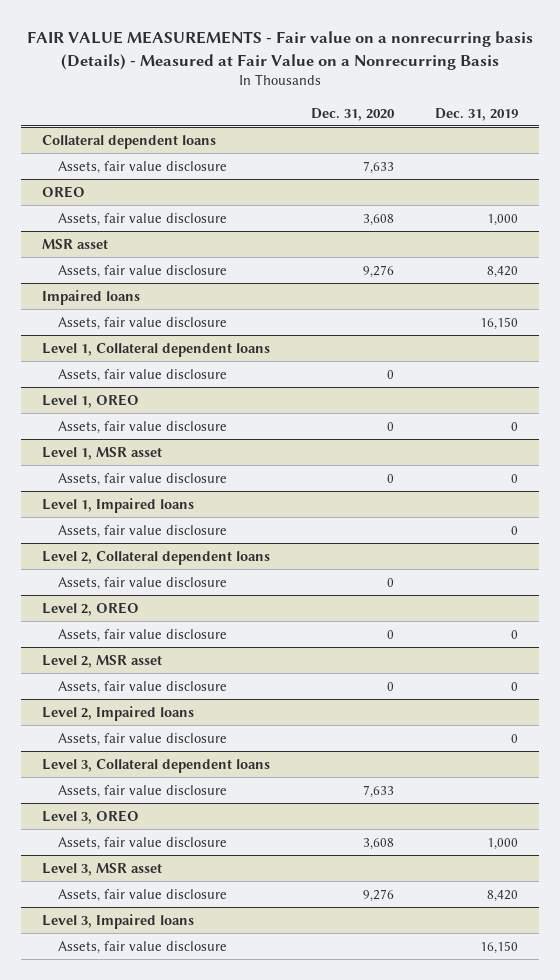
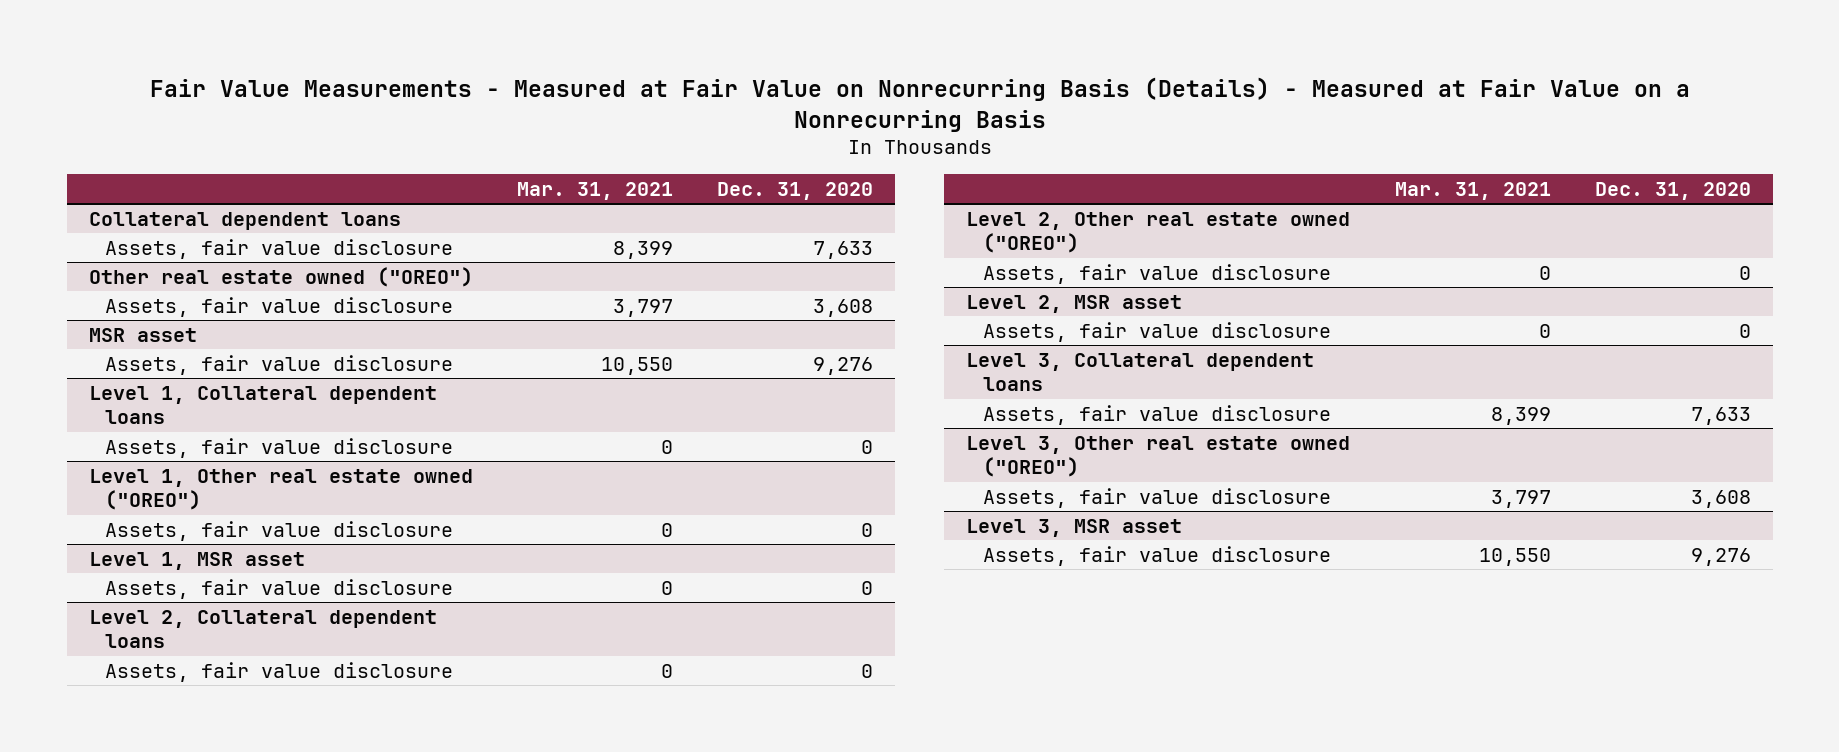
[26,31,533,70] FAIR VALUE MEASUREMENTS - Fair value on a nonrecurring basis (Details) - Measured at Fair Value on a Nonrecurring Basis -> [149,77,1690,132] Fair Value Measurements - Measured at Fair Value on Nonrecurring Basis (Details) - Measured at Fair Value on a Nonrecurring Basis
[435,107,519,121] Dec. 31, 2019 -> none
none -> [516,181,673,200] Mar. 31, 2021
[41,185,85,198] OREO -> [88,266,473,287] Other real estate owned ("OREO")
[41,289,140,305] Impaired loans -> none
[58,316,228,330] Assets, fair value disclosure -> none
[41,393,139,408] Level 1, OREO -> none
none -> [88,468,473,511] Level 1, Other real estate owned ("OREO")
[41,497,194,513] Level 1, Impaired loans -> none
[58,524,228,538] Assets, fair value disclosure -> none
[41,601,139,616] Level 2, OREO -> none
none -> [966,211,1351,254] Level 2, Other real estate owned ("OREO")
[41,705,194,721] Level 2, Impaired loans -> none
[58,732,228,746] Assets, fair value disclosure -> none
[41,809,139,824] Level 3, OREO -> none
none -> [966,435,1351,478] Level 3, Other real estate owned ("OREO")
[41,913,194,929] Level 3, Impaired loans -> none
[58,940,228,954] Assets, fair value disclosure -> none

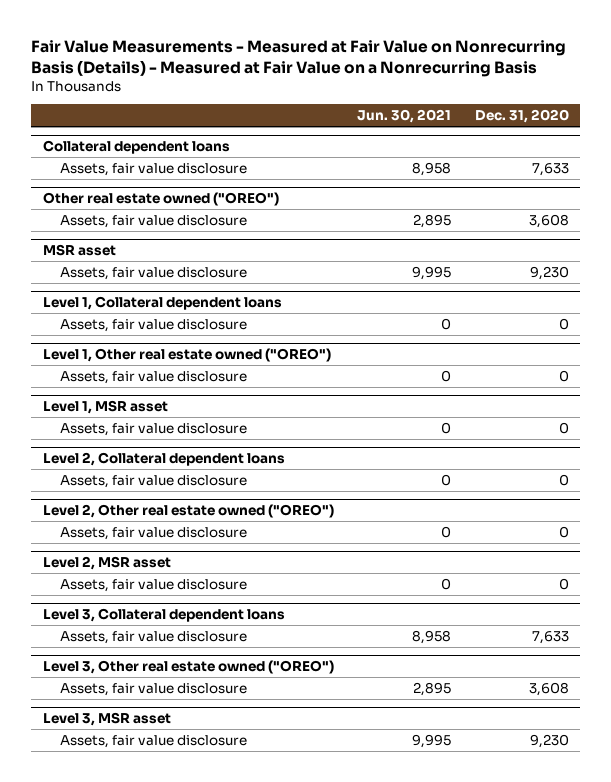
[516,181,673,200] Mar. 31, 2021 -> none
none -> [357,109,452,124] Jun. 30, 2021
[812,356,873,375] 9,276 -> [529,265,569,280] 9,230
[1690,547,1751,566] 9,276 -> [529,733,569,748] 9,230

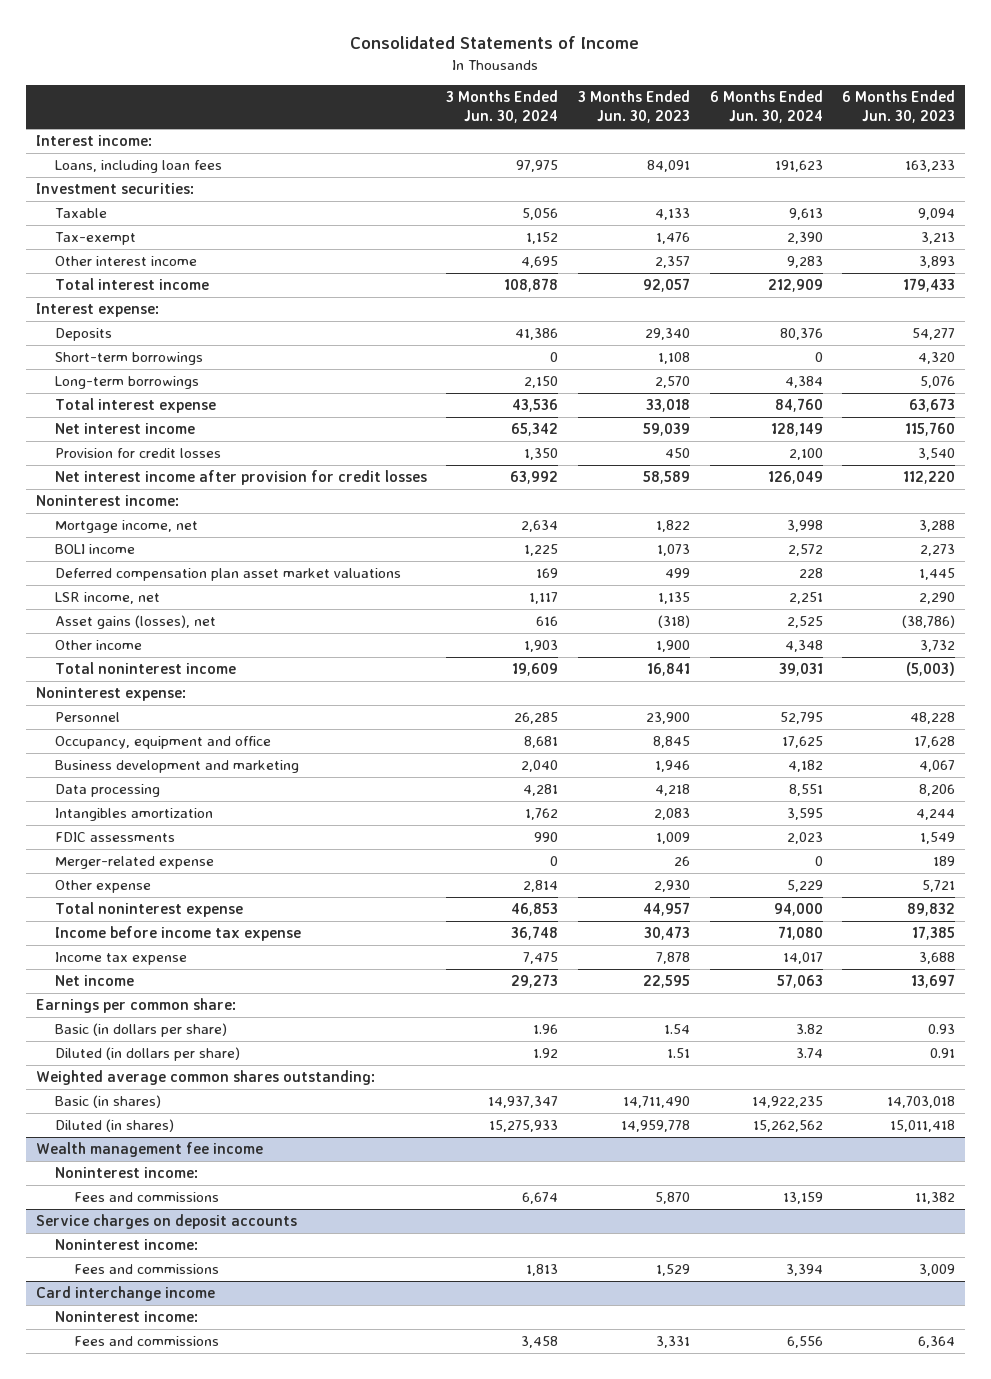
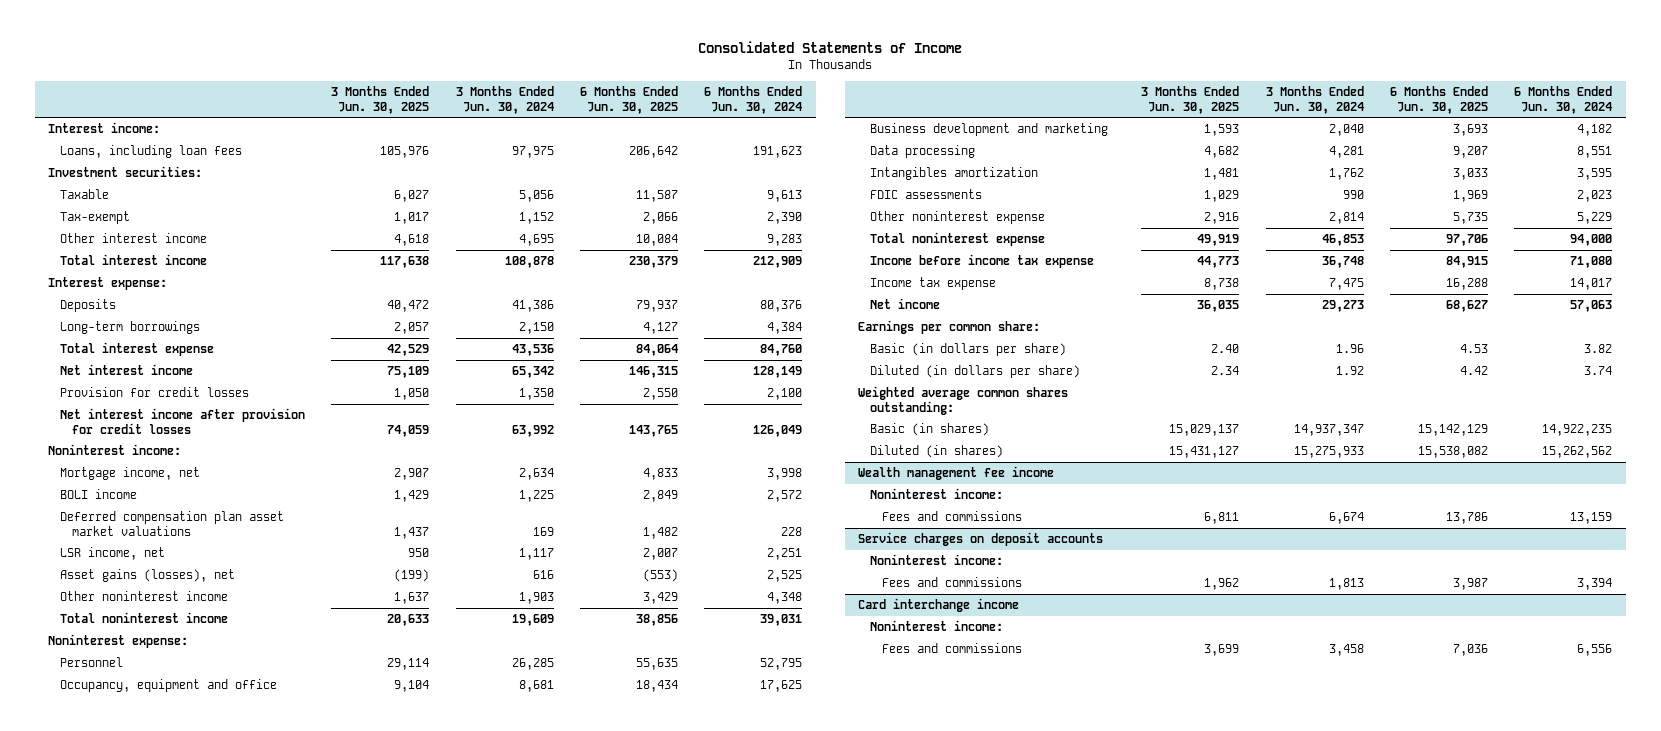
[578,90,691,124] 3 Months Ended Jun. 30, 2023 -> none
[842,90,956,124] 6 Months Ended Jun. 30, 2023 -> none
none -> [331,85,430,114] 3 Months Ended Jun. 30, 2025
none -> [580,85,679,114] 6 Months Ended Jun. 30, 2025
[54,352,203,366] Short-term borrowings -> none
[54,640,142,651] Other income -> [59,590,228,601] Other noninterest income
[54,856,214,870] Merger-related expense -> none
[54,880,151,894] Other expense -> [869,210,1045,224] Other noninterest expense

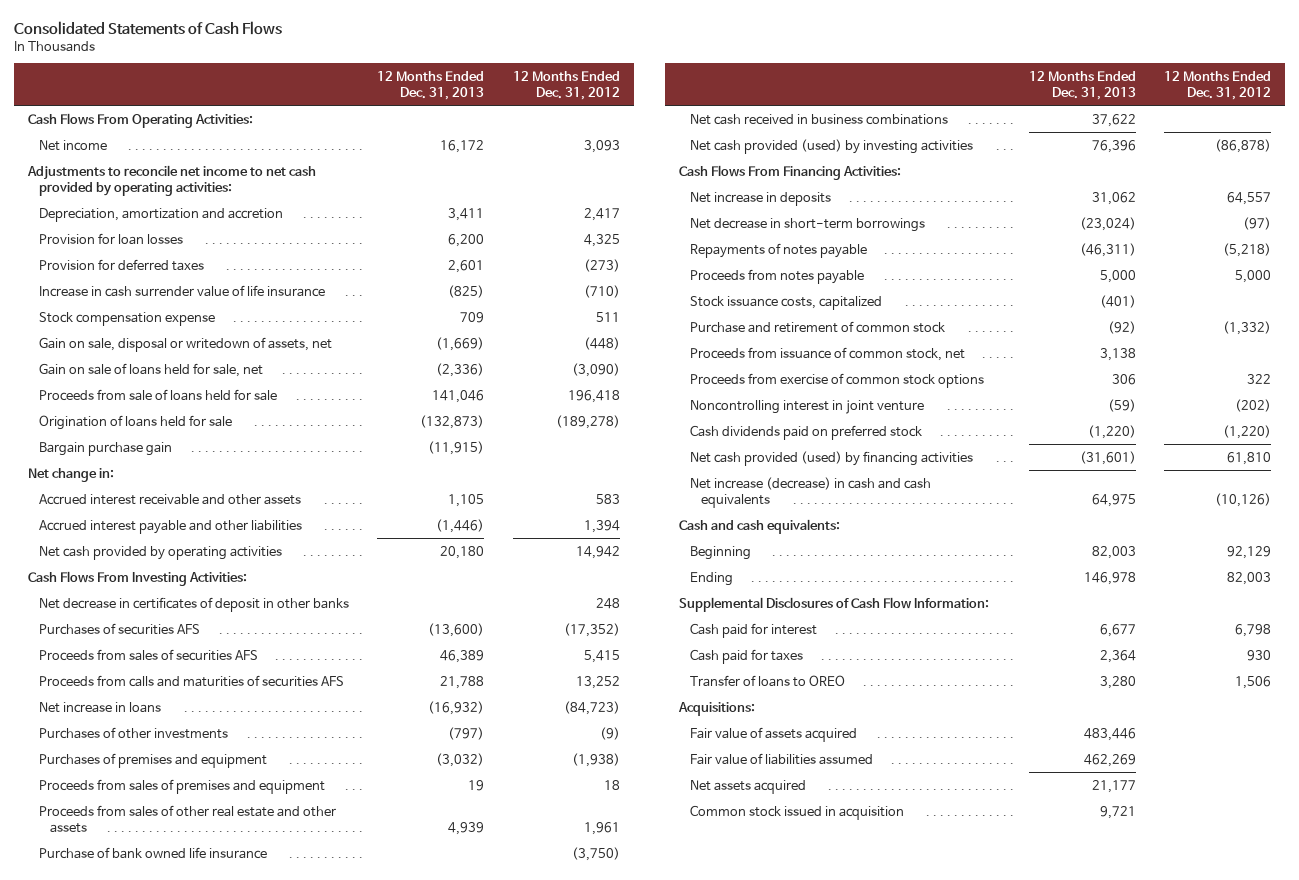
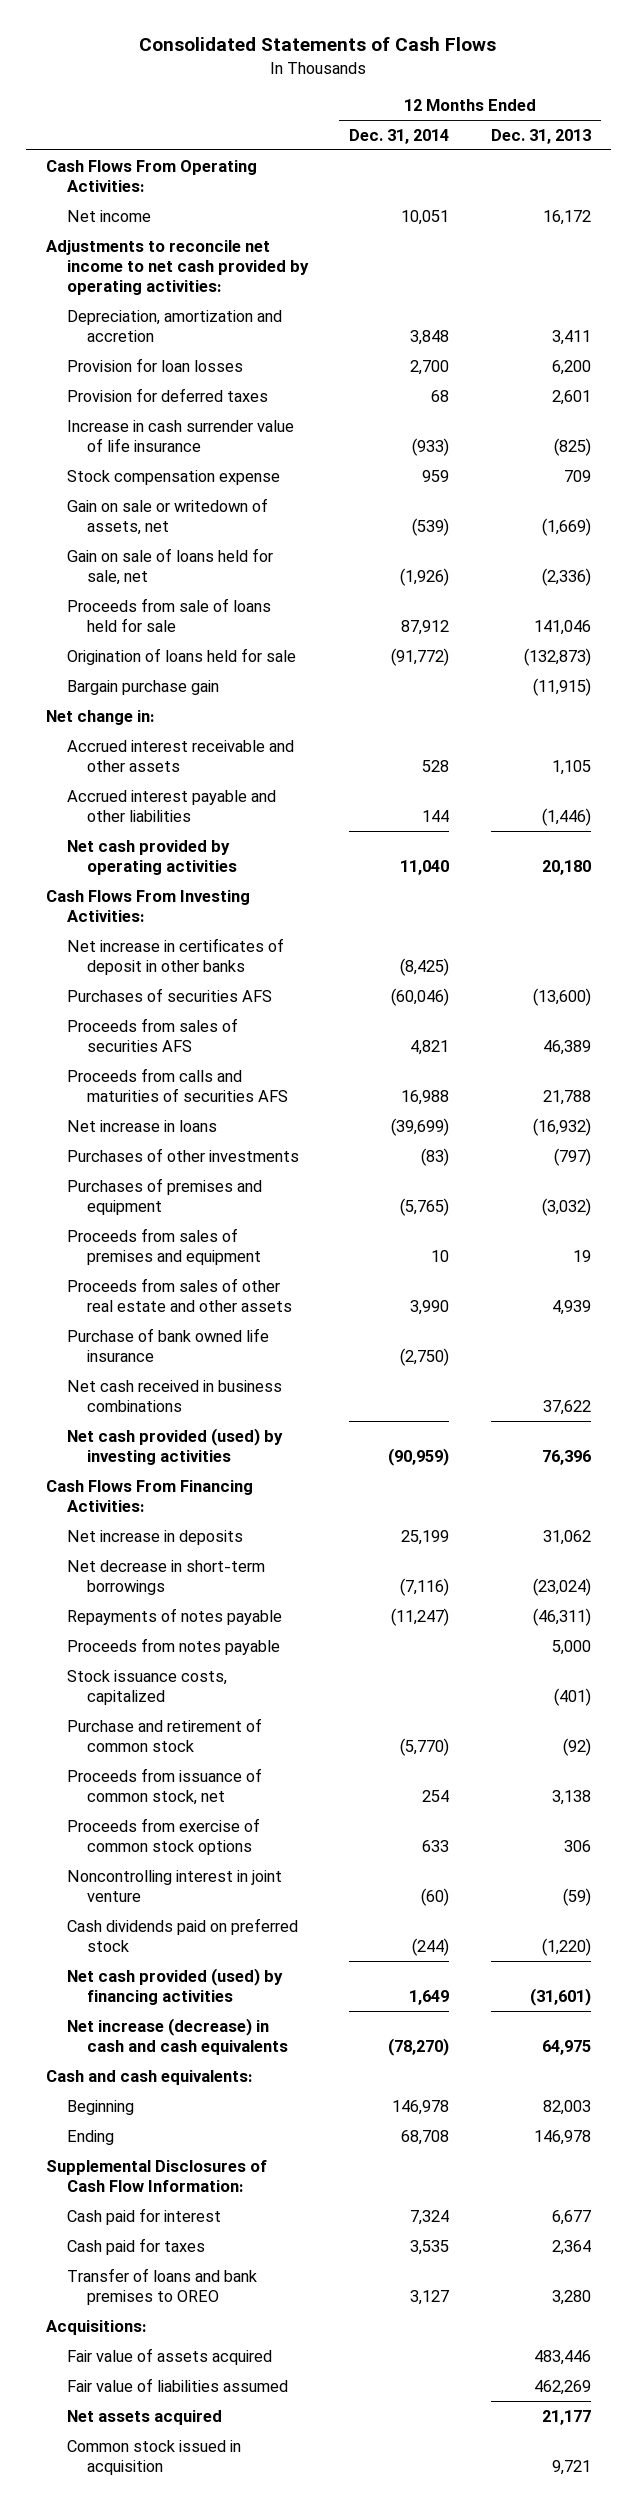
[512,70,620,100] 12 Months Ended Dec. 31, 2012 -> none
none -> [349,129,450,145] Dec. 31, 2014
[39,336,333,352] Gain on sale, disposal or writedown of assets, net -> [66,497,268,535] Gain on sale or writedown of assets, net
[39,596,350,612] Net decrease in certificates of deposit in other banks -> [66,937,284,975] Net increase in certificates of deposit in other banks
[690,674,846,687] Transfer of loans to OREO -> [66,2267,257,2305] Transfer of loans and bank premises to OREO

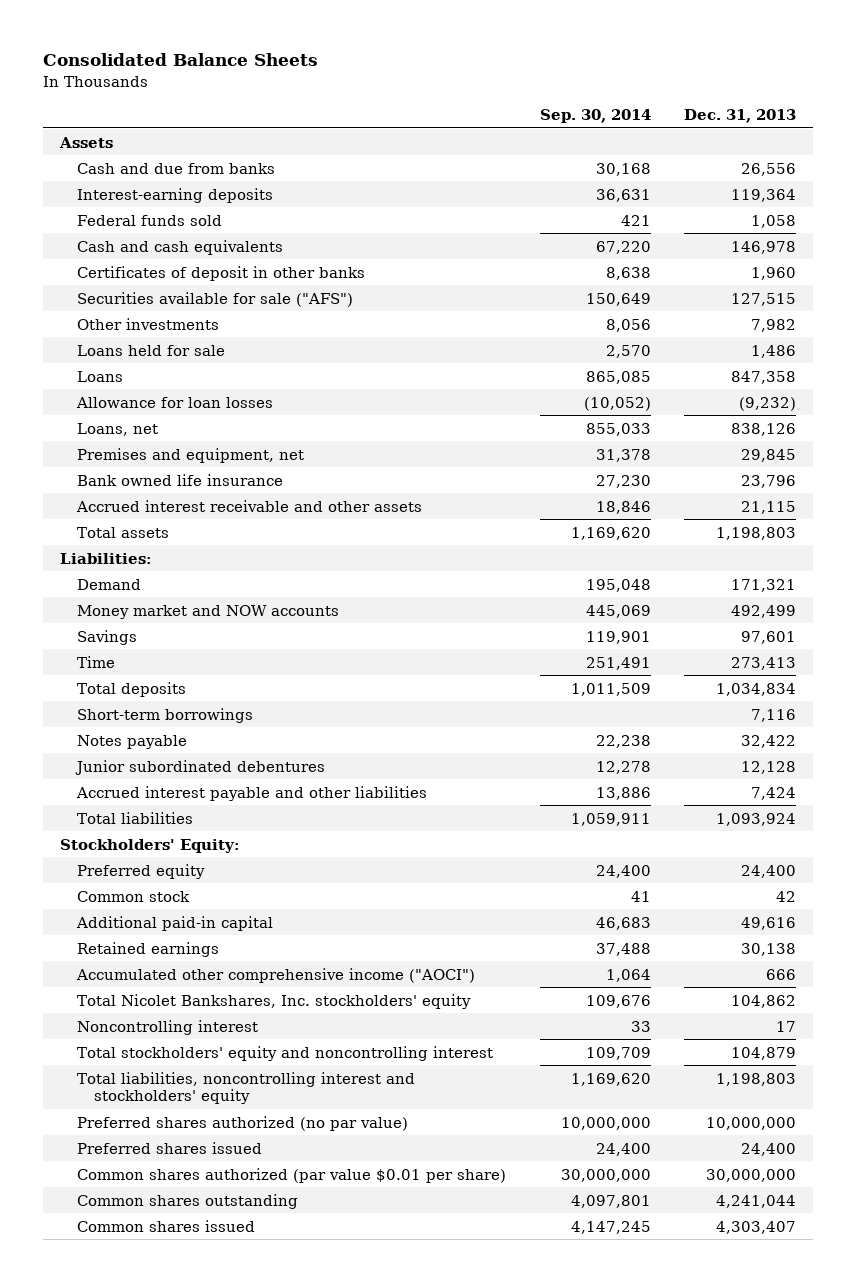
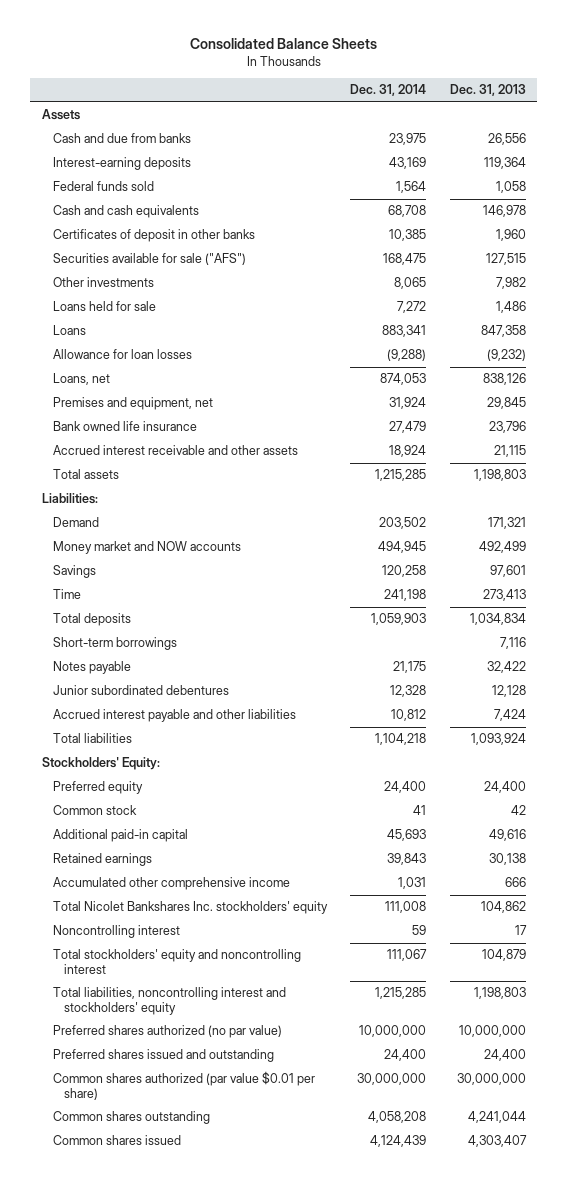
[539,109,651,124] Sep. 30, 2014 -> none
none -> [350,84,427,97] Dec. 31, 2014
[76,967,476,983] Accumulated other comprehensive income ("AOCI") -> [52,877,290,891] Accumulated other comprehensive income
[77,993,472,1009] Total Nicolet Bankshares, Inc. stockholders' equity -> [52,901,328,915] Total Nicolet Bankshares Inc. stockholders' equity
[77,1141,263,1154] Preferred shares issued -> [52,1049,274,1063] Preferred shares issued and outstanding

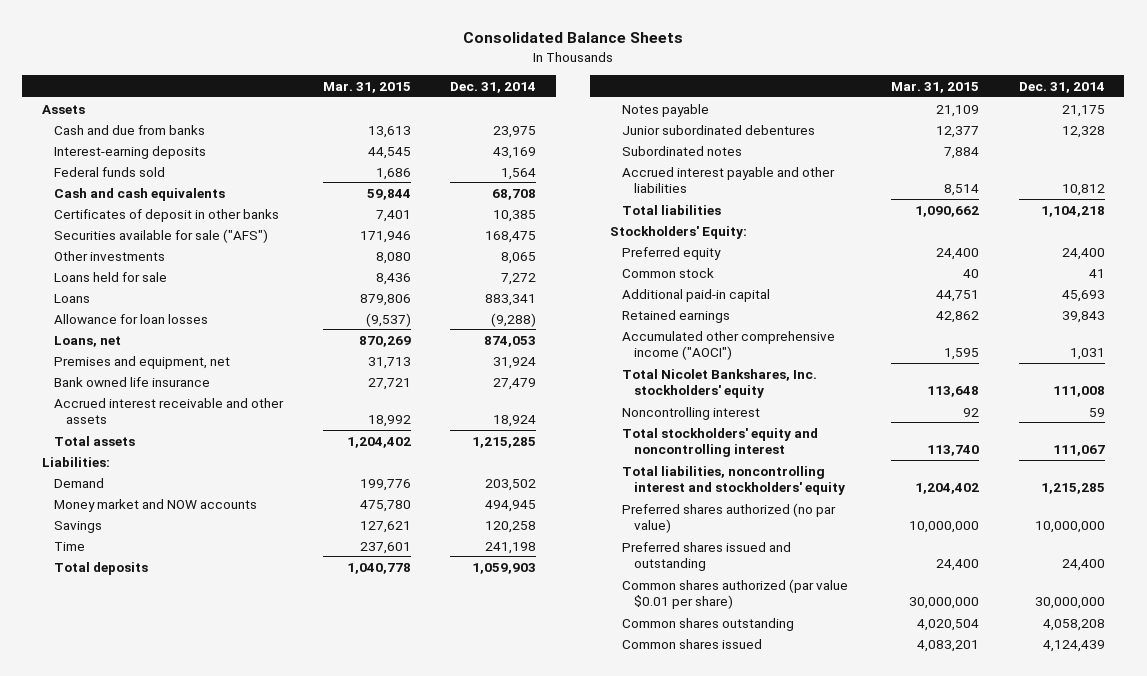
[449,84,526,97] Dec. 31, 2013 -> none
none -> [322,81,411,93] Mar. 31, 2015
[52,637,177,651] Short-term borrowings -> none
none -> [622,145,743,156] Subordinated notes
[52,877,290,891] Accumulated other comprehensive income -> [622,330,836,361] Accumulated other comprehensive income ("AOCI")
[52,901,328,915] Total Nicolet Bankshares Inc. stockholders' equity -> [622,368,818,399] Total Nicolet Bankshares, Inc. stockholders' equity

